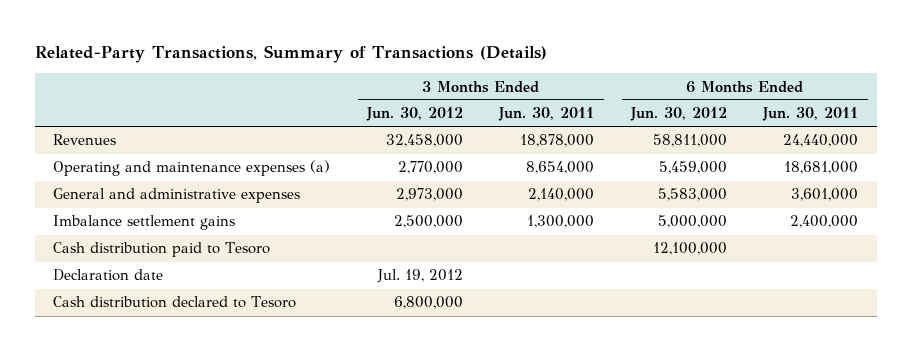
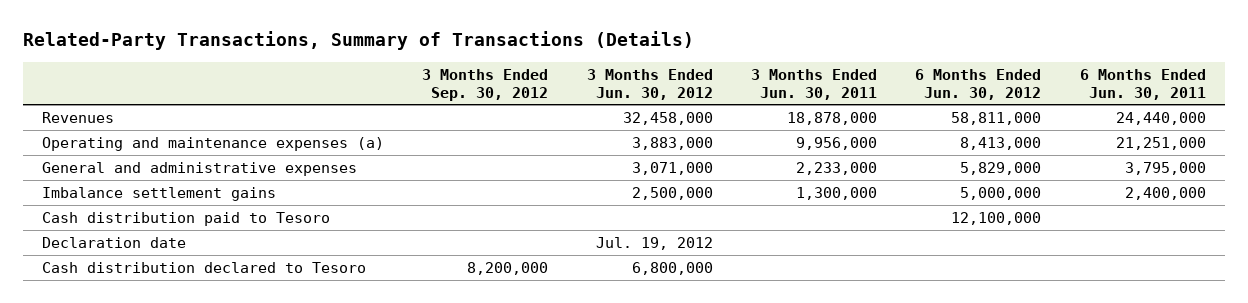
none -> [422,68,549,101] 3 Months Ended Sep. 30, 2012
[397,161,463,175] 2,770,000 -> [631,137,713,151] 3,883,000
[526,161,595,175] 8,654,000 -> [796,137,878,151] 9,956,000
[658,161,727,175] 5,459,000 -> [960,137,1042,151] 8,413,000
[784,161,859,175] 18,681,000 -> [1115,137,1206,151] 21,251,000
[395,188,463,202] 2,973,000 -> [631,162,713,176] 3,071,000
[528,188,595,202] 2,140,000 -> [796,162,878,176] 2,233,000
[657,188,727,202] 5,583,000 -> [960,162,1042,176] 5,829,000
[791,188,859,202] 3,601,000 -> [1124,162,1206,176] 3,795,000

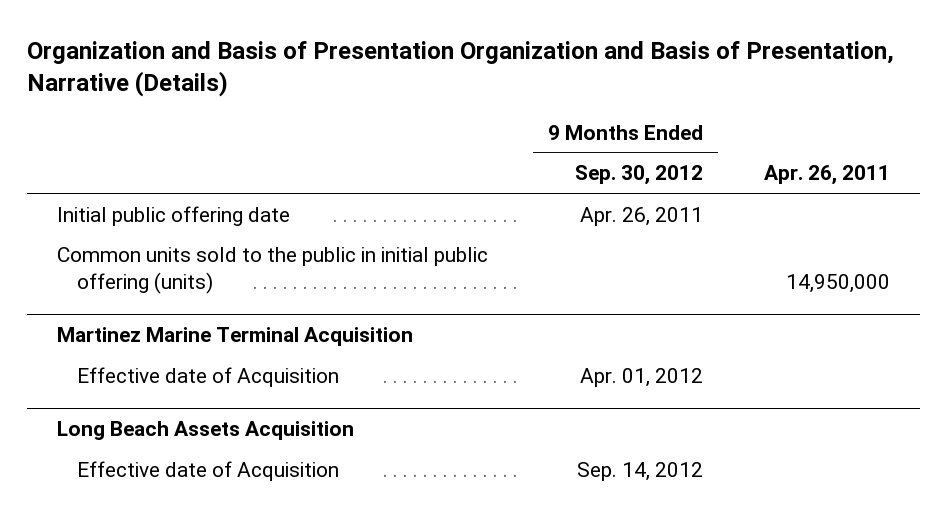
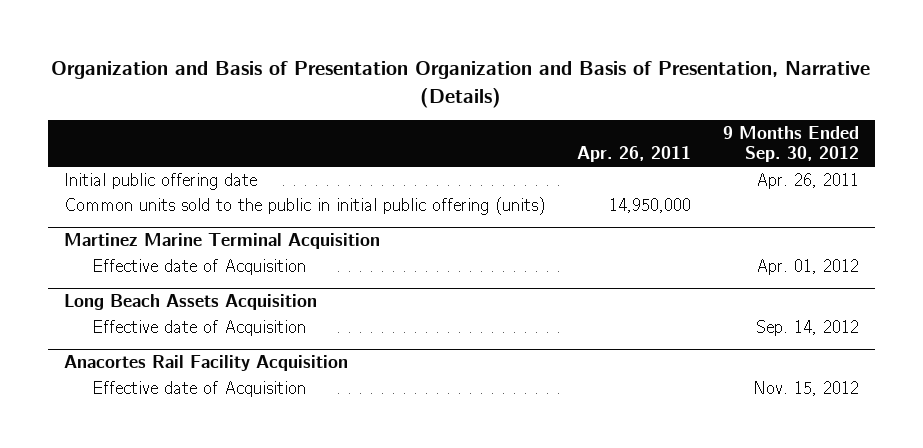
none -> [63,354,348,371] Anacortes Rail Facility Acquisition
none -> [91,380,306,397] Effective date of Acquisition

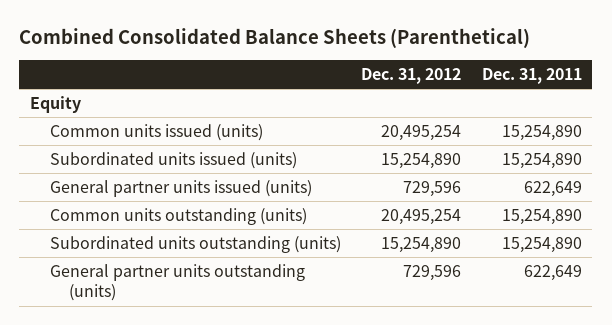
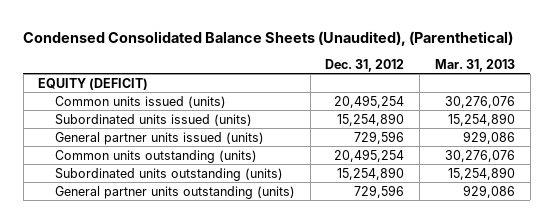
[19,28,531,49] Combined Consolidated Balance Sheets (Parenthetical) -> [23,30,514,46] Condensed Consolidated Balance Sheets (Unaudited), (Parenthetical)
[482,68,583,85] Dec. 31, 2011 -> none
none -> [434,58,515,72] Mar. 31, 2013
[29,95,81,113] Equity -> [38,77,149,90] EQUITY (DEFICIT)

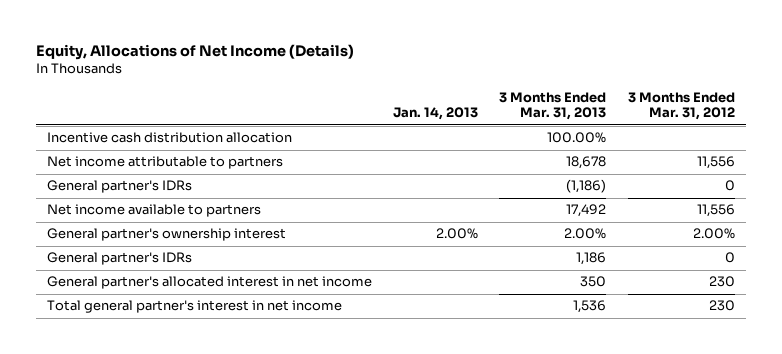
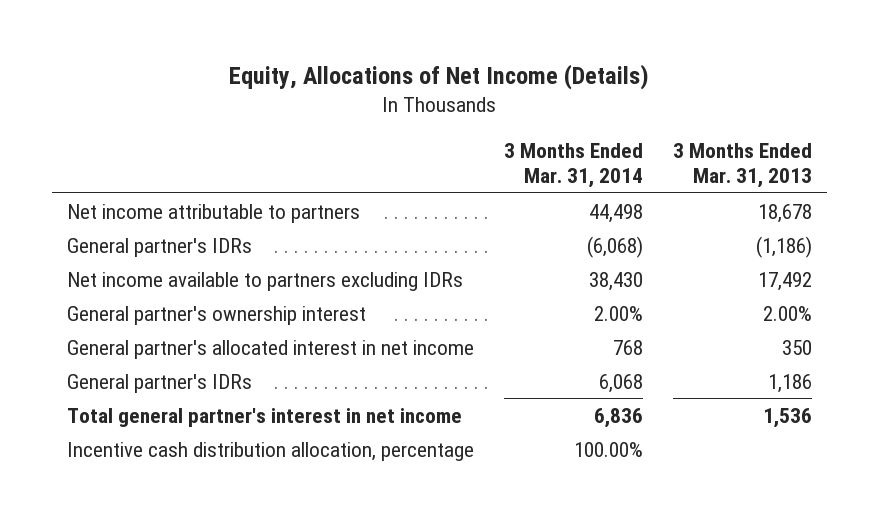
[393,107,479,121] Jan. 14, 2013 -> none
[627,92,735,121] 3 Months Ended Mar. 31, 2012 -> none
none -> [503,142,643,189] 3 Months Ended Mar. 31, 2014
[46,132,292,144] Incentive cash distribution allocation -> none
[46,204,261,218] Net income available to partners -> [66,271,463,291] Net income available to partners excluding IDRs
[46,252,192,266] General partner's IDRs -> [66,373,252,393] General partner's IDRs
none -> [66,441,474,461] Incentive cash distribution allocation, percentage

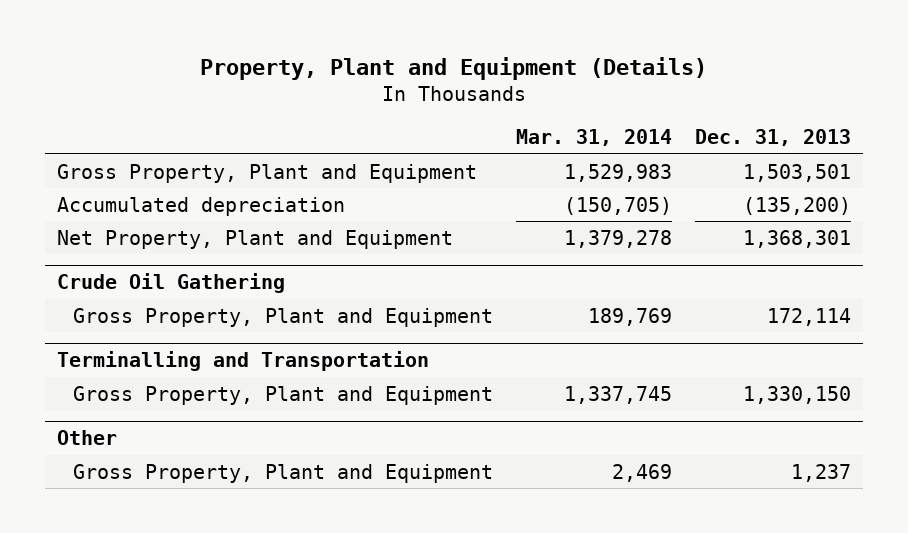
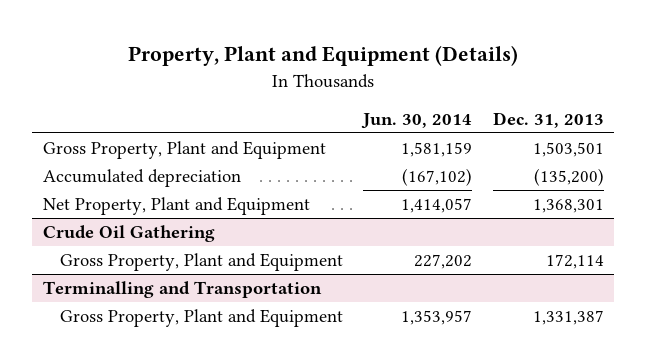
[515,129,672,147] Mar. 31, 2014 -> none
none -> [361,113,473,130] Jun. 30, 2014
[56,430,117,446] Other -> none
[72,463,493,483] Gross Property, Plant and Equipment -> none
[743,385,852,404] 1,330,150 -> [532,309,604,325] 1,331,387

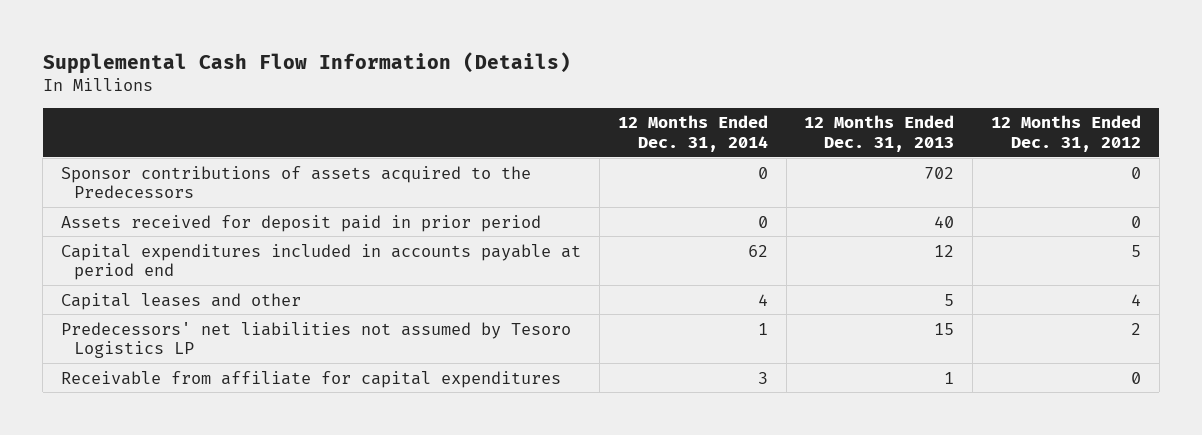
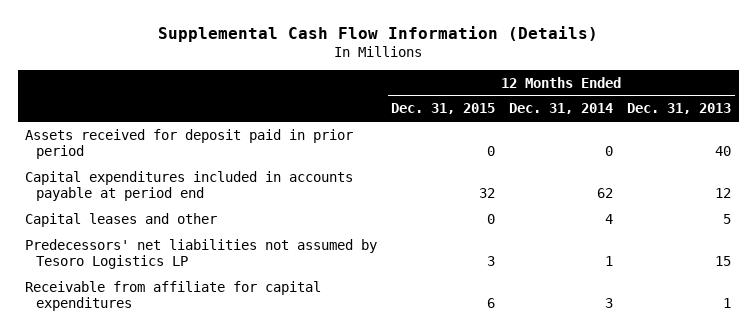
[991,115,1142,152] 12 Months Ended Dec. 31, 2012 -> none
none -> [391,103,496,115] Dec. 31, 2015
[61,165,532,199] Sponsor contributions of assets acquired to the Predecessors -> none

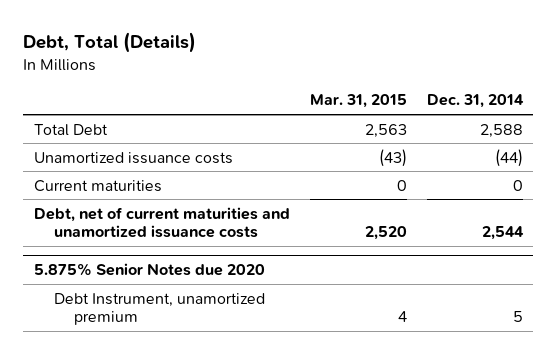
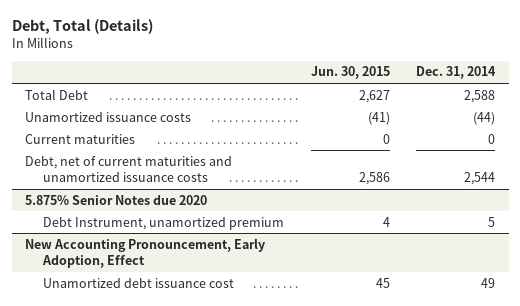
[309,94,407,109] Mar. 31, 2015 -> none
none -> [310,66,390,80] Jun. 30, 2015
none -> [25,237,266,269] New Accounting Pronouncement, Early Adoption, Effect
none -> [43,277,235,288] Unamortized debt issuance cost

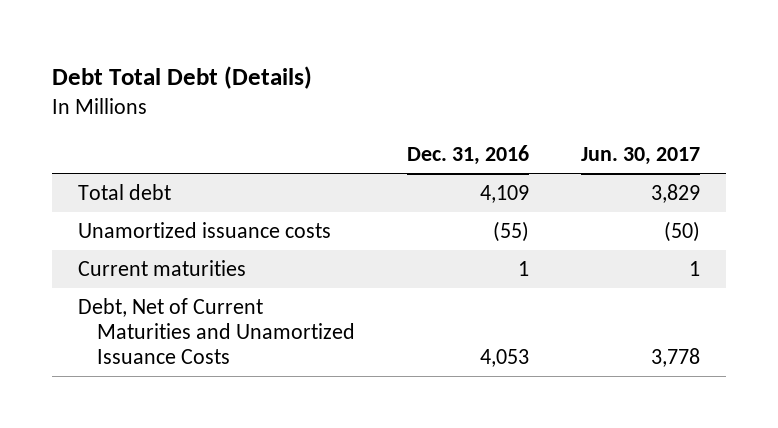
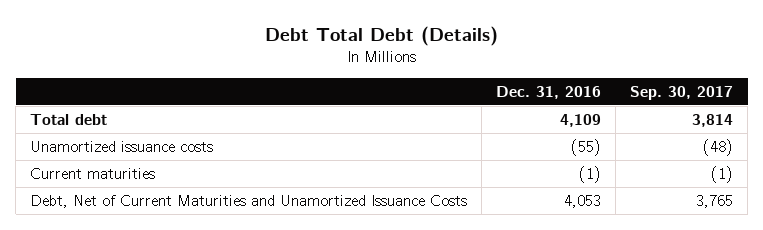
[580,147,700,166] Jun. 30, 2017 -> none
none -> [630,85,734,100] Sep. 30, 2017
[517,260,529,276] 1 -> [579,165,602,183] (1)

